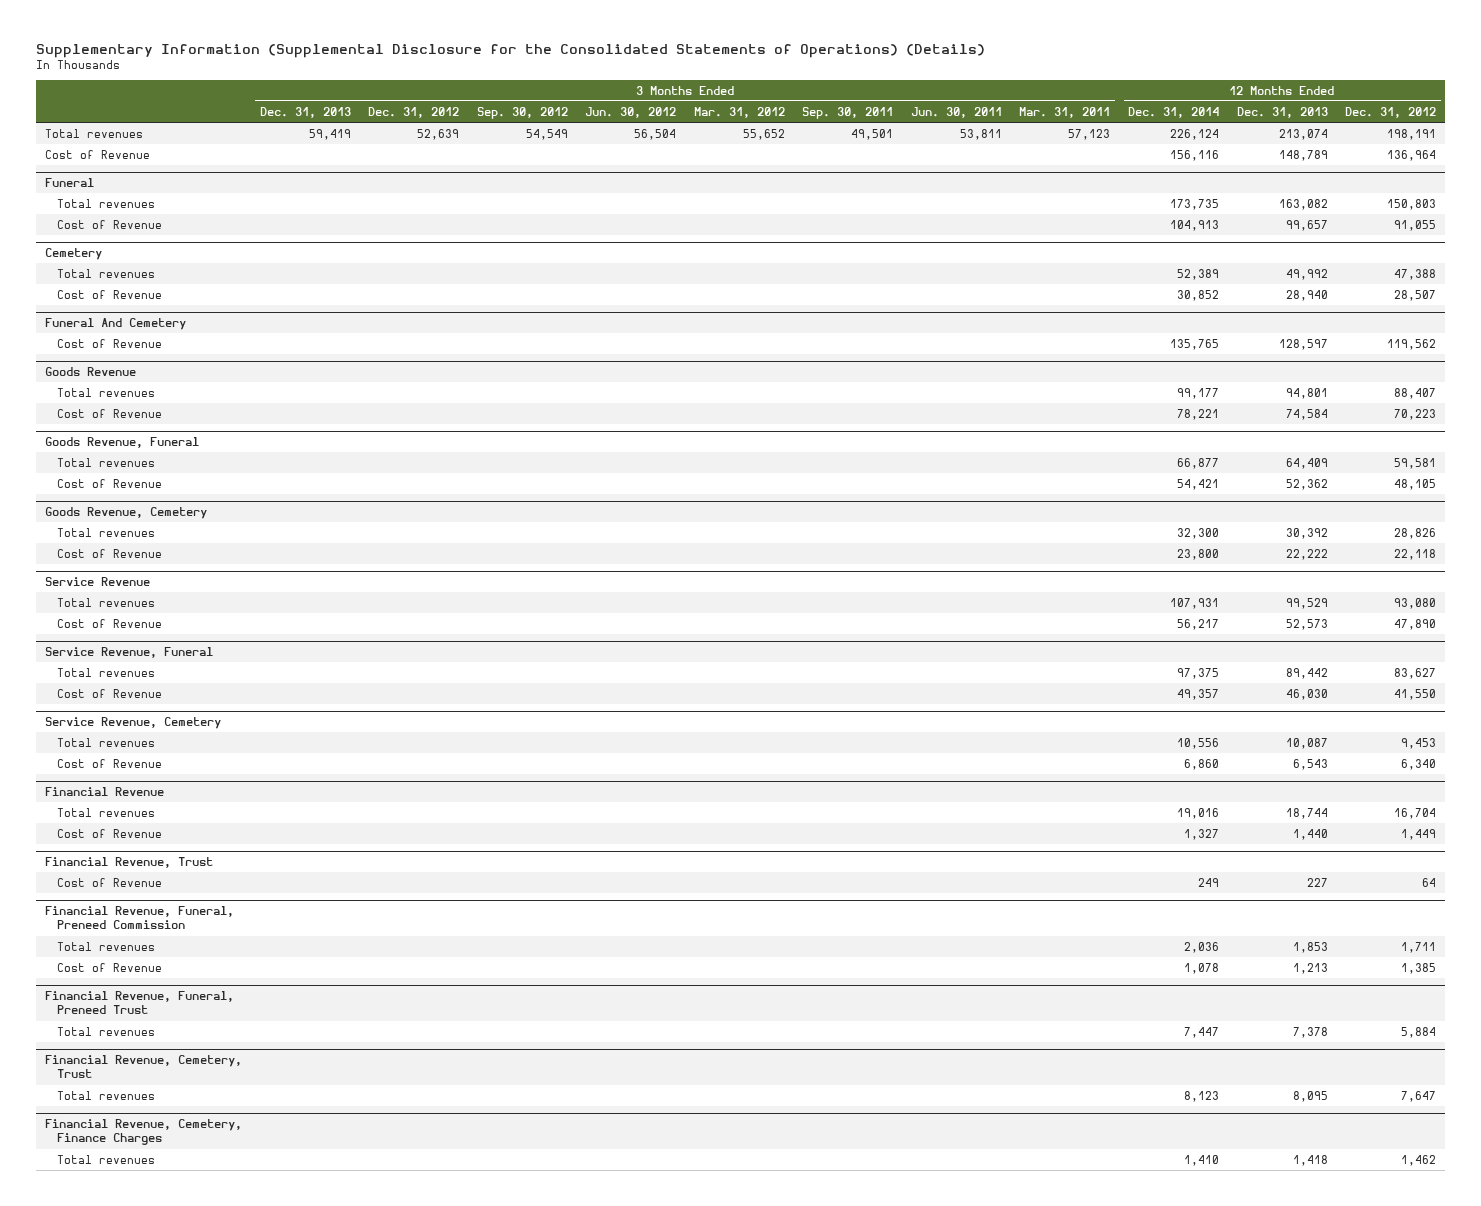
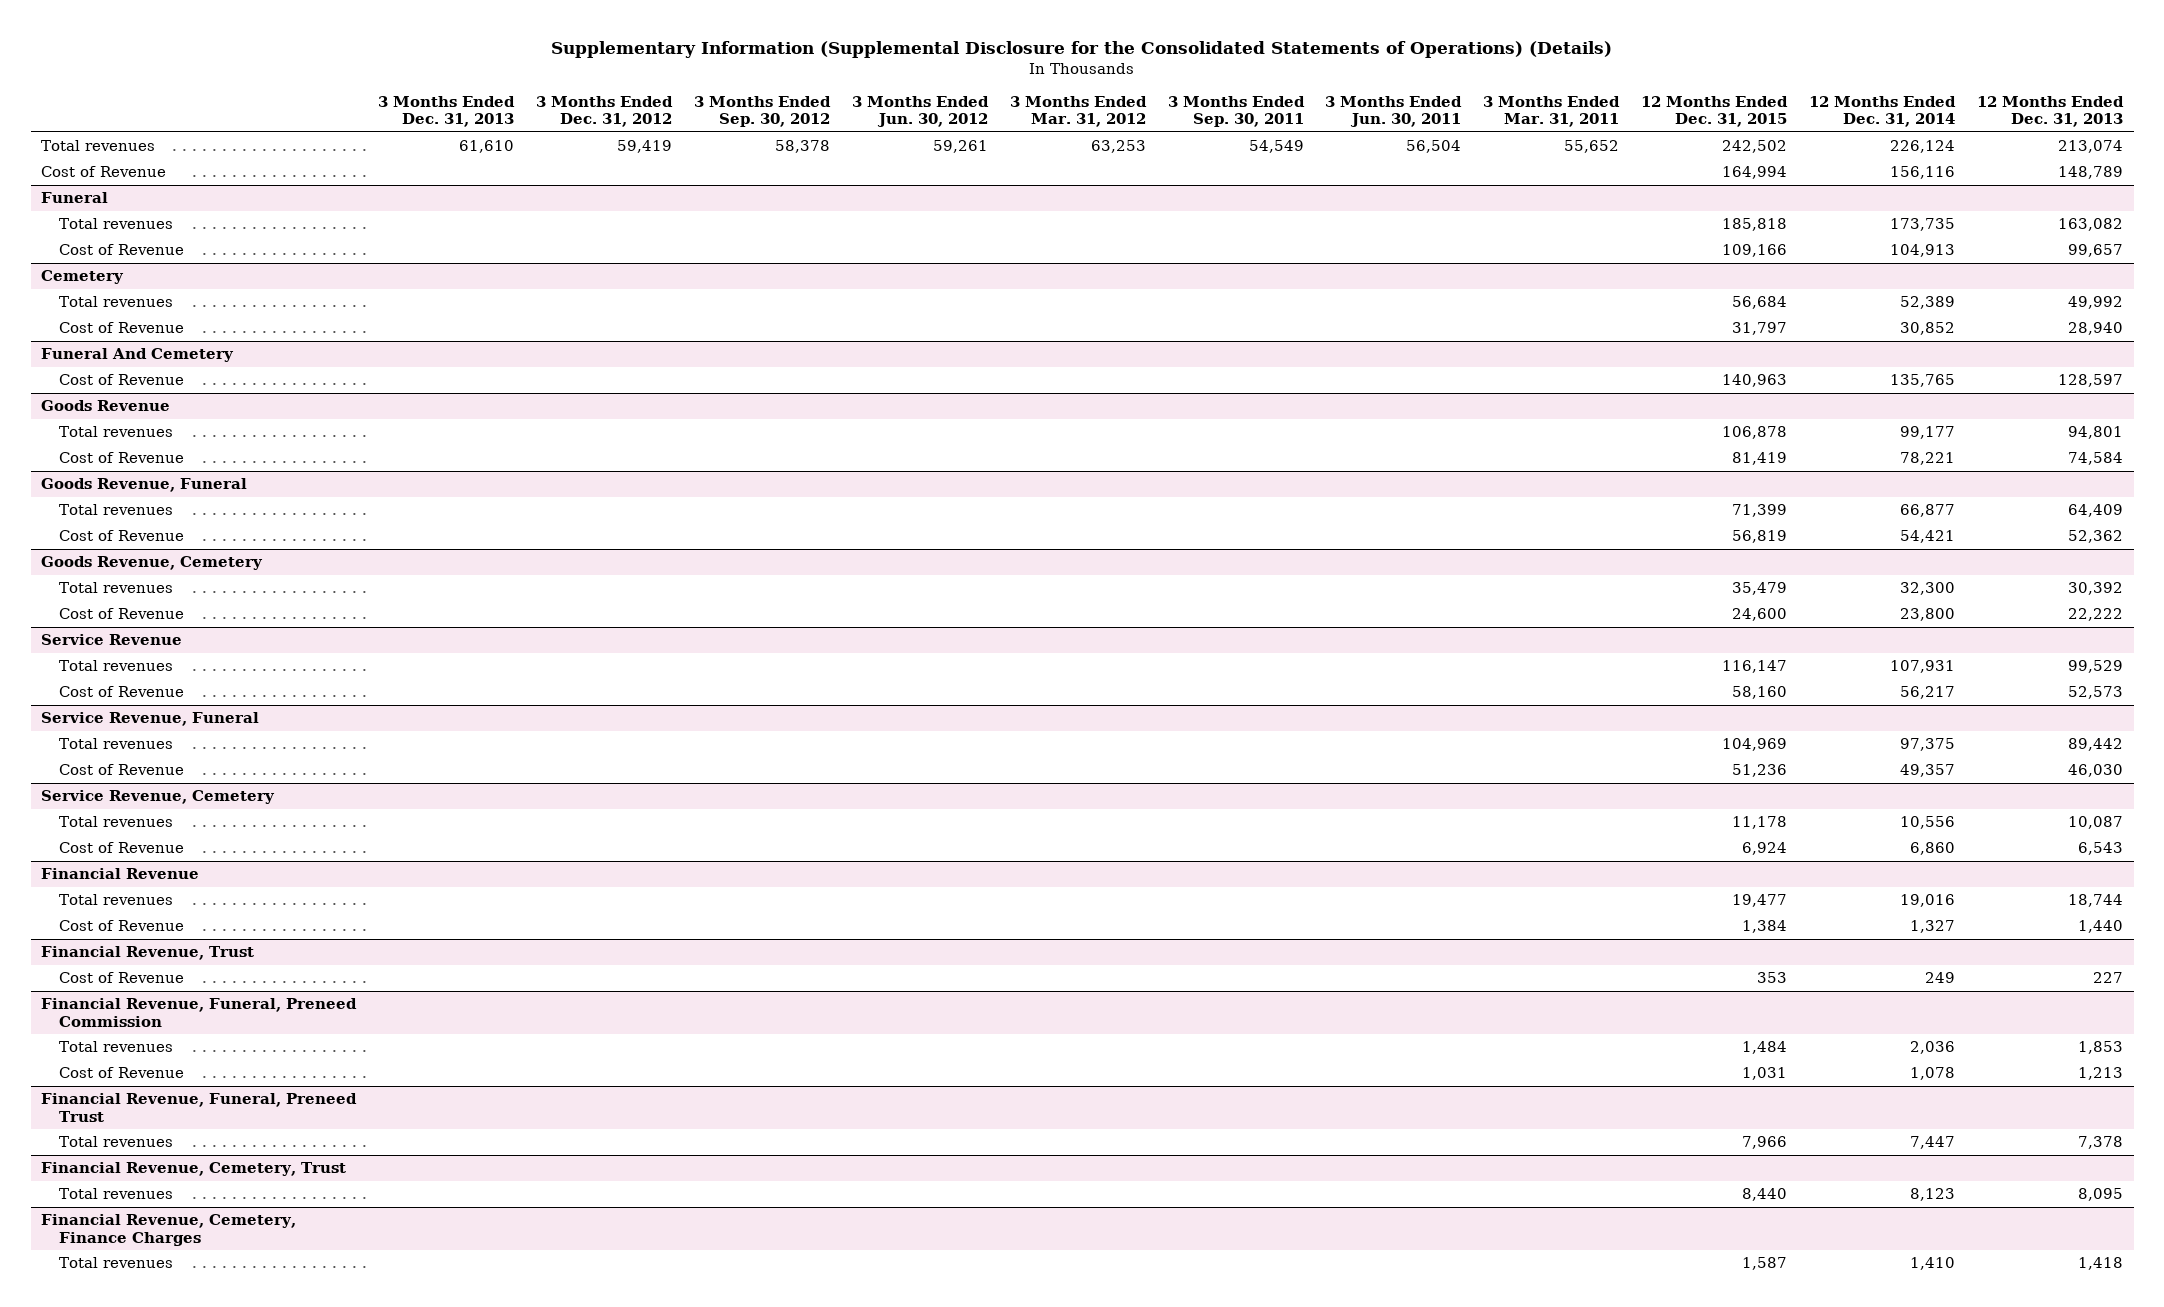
[1345,106,1437,118] Dec. 31, 2012 -> none
none -> [1641,95,1789,128] 12 Months Ended Dec. 31, 2015
[308,128,351,140] 59,419 -> [459,140,515,154] 61,610
[417,128,460,140] 52,639 -> [617,140,673,154] 59,419
[525,128,568,140] 54,549 -> [775,140,831,154] 58,378
[634,128,677,140] 56,504 -> [932,140,988,154] 59,261
[742,128,785,140] 55,652 -> [1090,140,1146,154] 63,253
[851,128,894,140] 49,501 -> [1248,140,1304,154] 54,549
[959,128,1002,140] 53,811 -> [1406,140,1462,154] 56,504
[1068,128,1111,140] 57,123 -> [1564,140,1620,154] 55,652

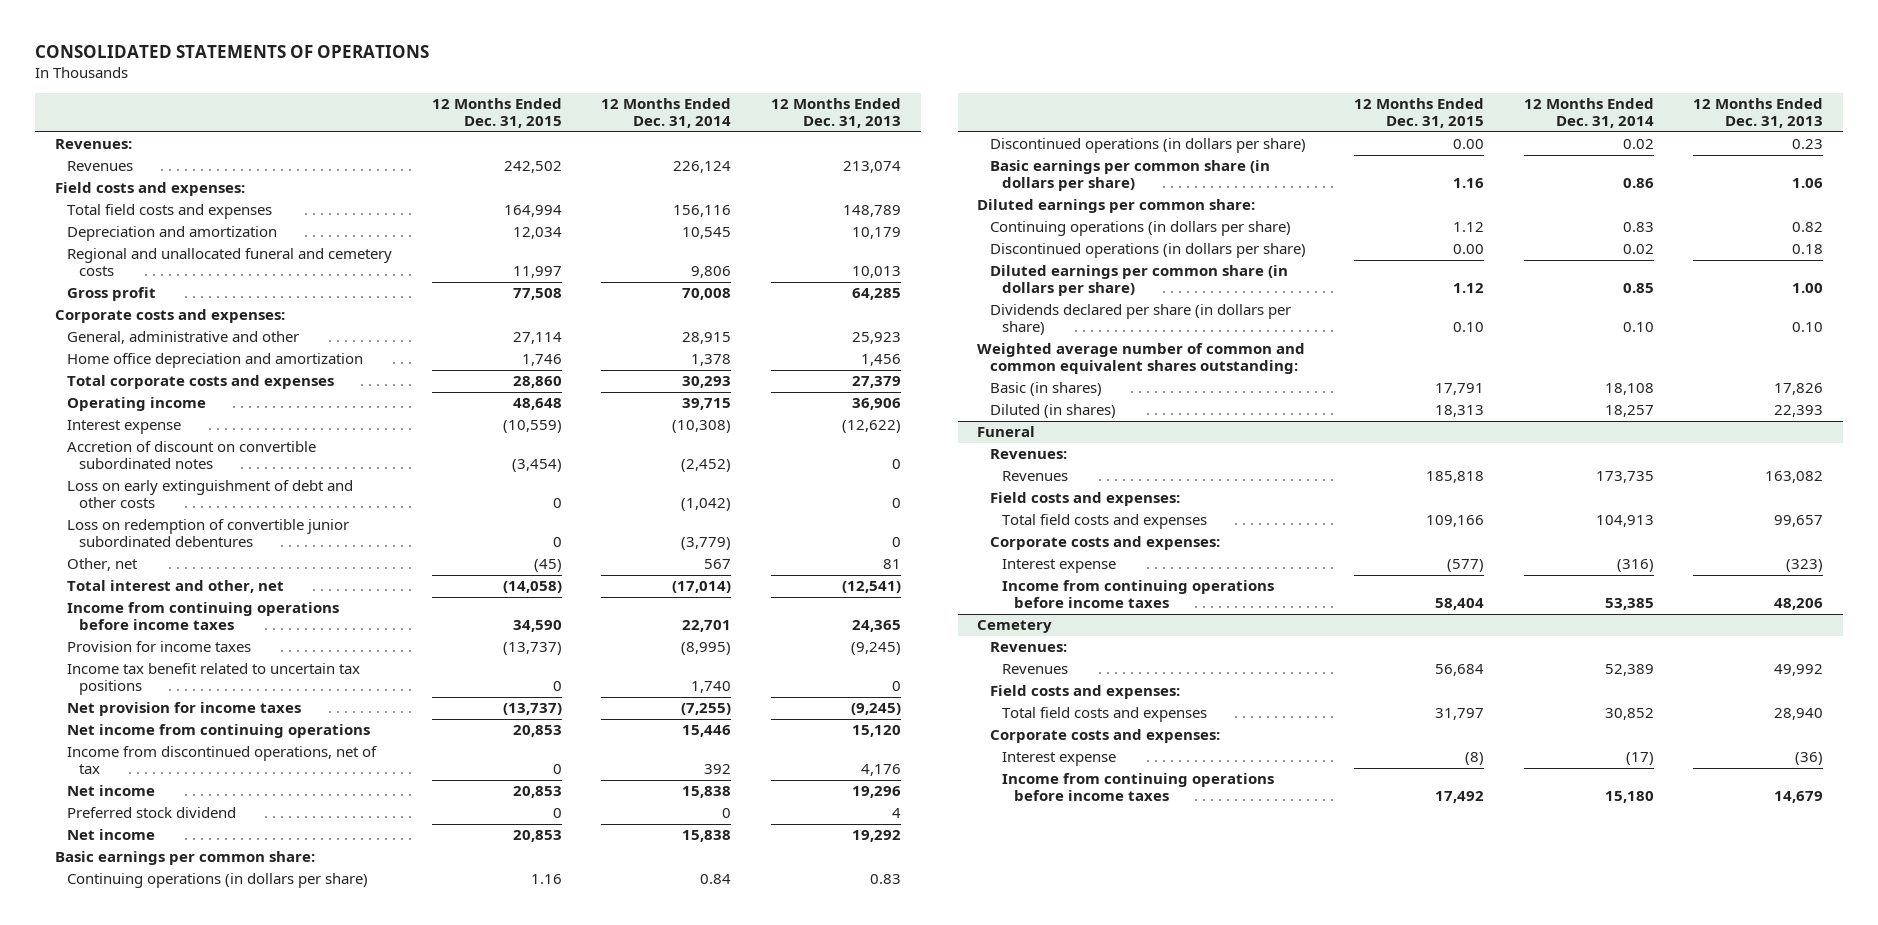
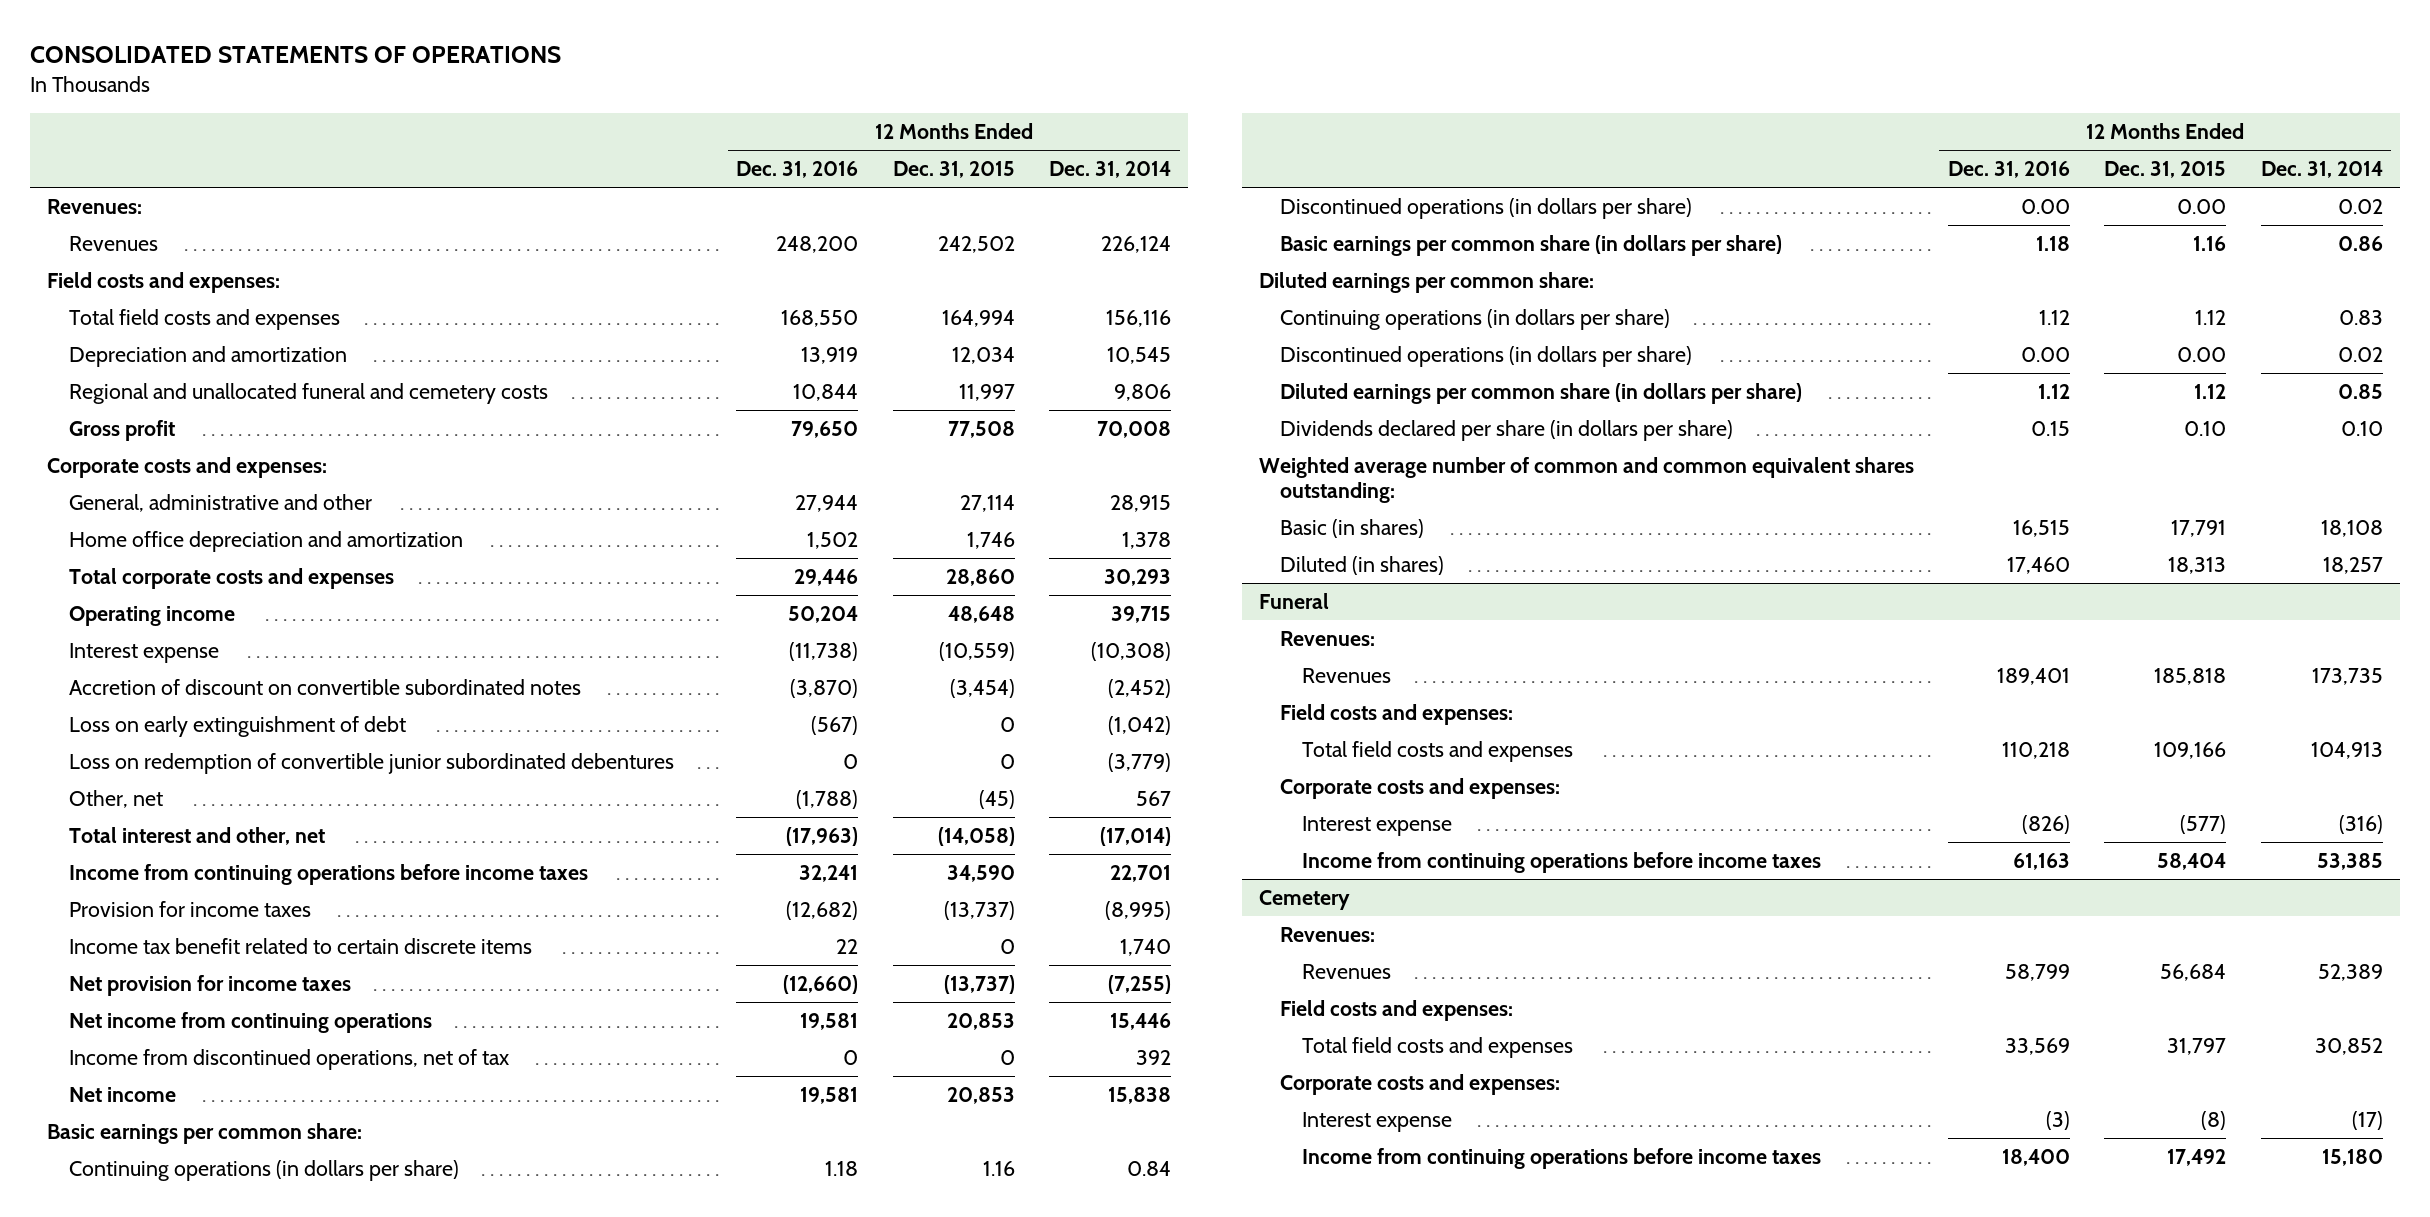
[770,97,901,128] 12 Months Ended Dec. 31, 2013 -> none
none -> [736,161,859,179] Dec. 31, 2016
[67,480,354,509] Loss on early extinguishment of debt and other costs -> [68,716,406,738] Loss on early extinguishment of debt
[67,663,361,696] Income tax benefit related to uncertain tax positions -> [68,938,532,955] Income tax benefit related to certain discrete items
[67,807,237,819] Preferred stock dividend -> none
[67,829,156,841] Net income -> none

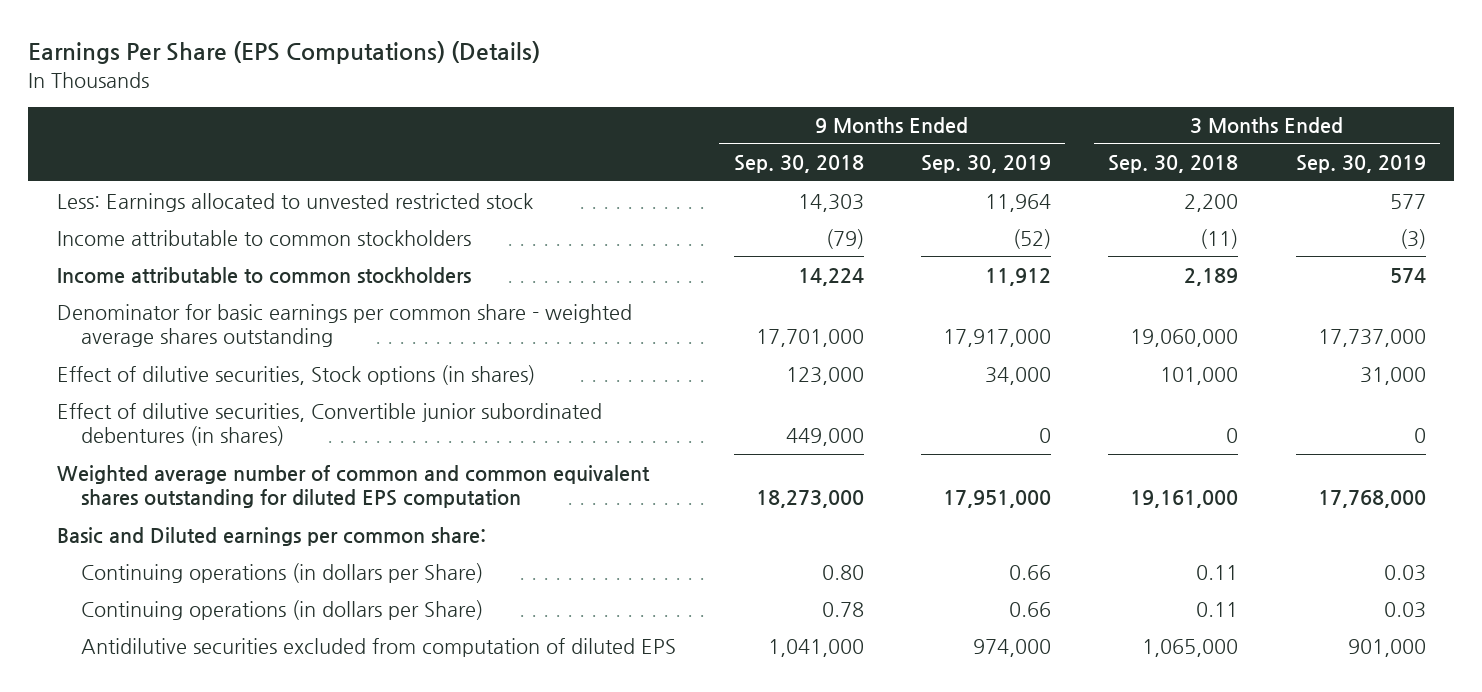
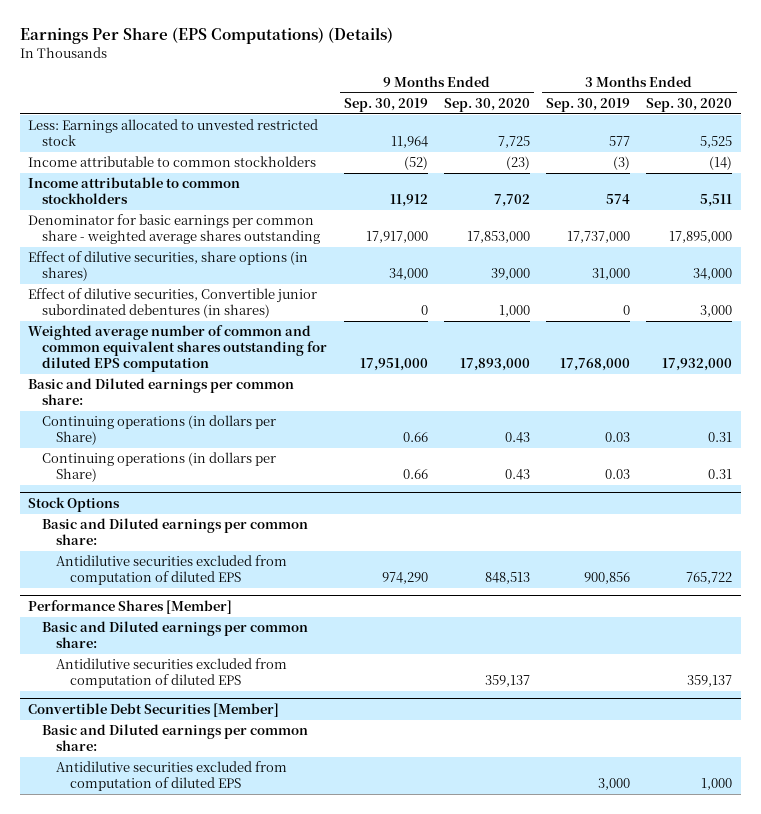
[733,155,864,174] Sep. 30, 2018 -> none
[1108,155,1239,174] Sep. 30, 2018 -> none
none -> [443,97,530,112] Sep. 30, 2020
none -> [646,97,733,112] Sep. 30, 2020
[56,364,535,385] Effect of dilutive securities, Stock options (in shares) -> [28,251,309,282] Effect of dilutive securities, share options (in shares)
none -> [28,497,121,513] Stock Options
none -> [42,518,309,546] Basic and Diluted earnings per common share:
[972,638,1051,657] 974,000 -> [381,572,428,585] 974,290
[1347,638,1426,657] 901,000 -> [584,572,631,585] 900,856
none -> [28,600,233,615] Performance Shares [Member]
none -> [42,621,309,649] Basic and Diluted earnings per common share:
none -> [56,658,288,689] Antidilutive securities excluded from computation of diluted EPS
none -> [28,703,280,718] Convertible Debt Securities [Member]
none -> [42,724,309,752] Basic and Diluted earnings per common share:
none -> [56,761,288,792] Antidilutive securities excluded from computation of diluted EPS

